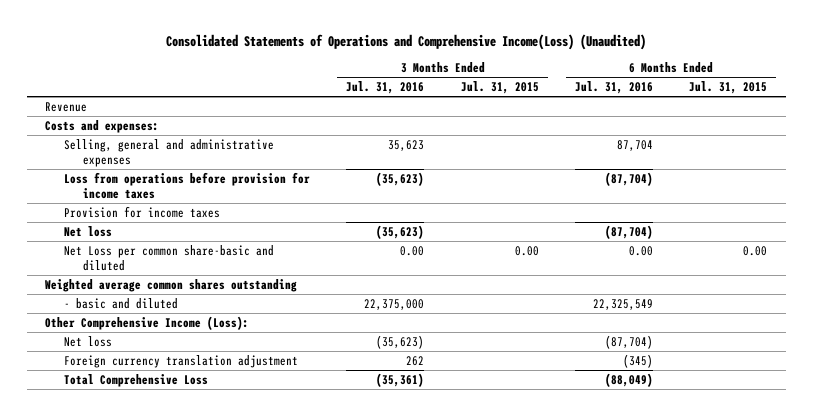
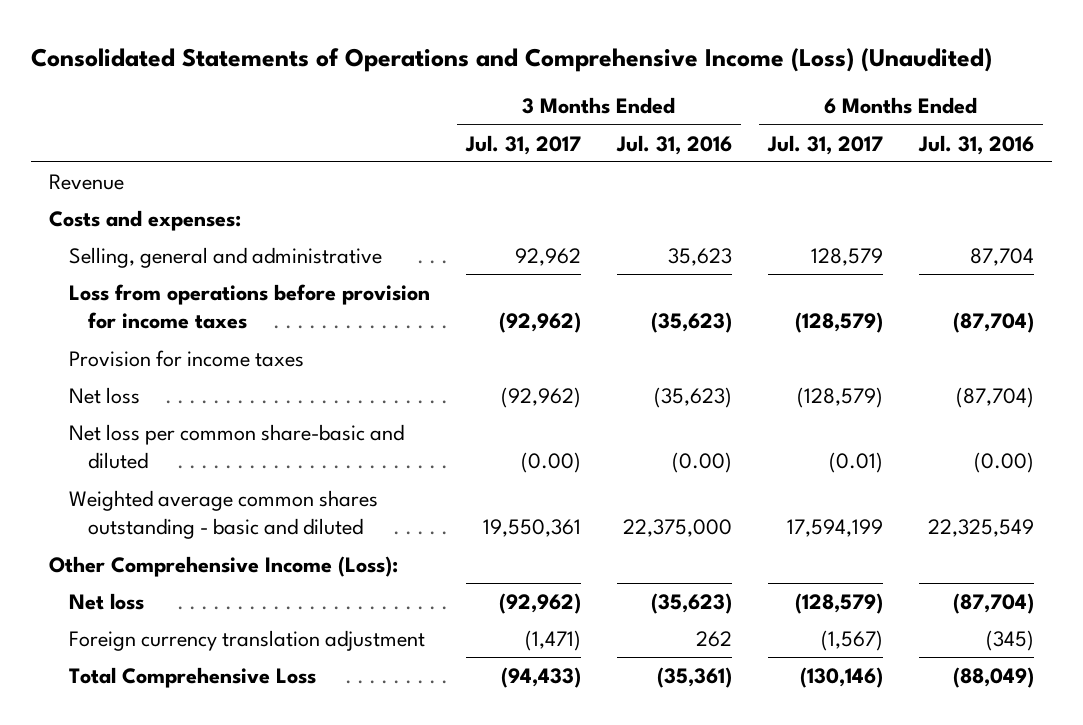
[166,34,647,51] Consolidated Statements of Operations and Comprehensive Income(Loss) (Unaudited) -> [31,47,993,72] Consolidated Statements of Operations and Comprehensive Income (Loss) (Unaudited)
[460,81,539,95] Jul. 31, 2015 -> none
[689,81,768,95] Jul. 31, 2015 -> none
none -> [464,134,581,155] Jul. 31, 2017
none -> [766,134,883,155] Jul. 31, 2017
[64,138,275,167] Selling, general and administrative expenses -> [68,246,382,268] Selling, general and administrative
[45,278,298,292] Weighted average common shares outstanding -> none
[64,244,275,271] Net Loss per common share-basic and diluted -> [68,423,404,470] Net loss per common share-basic and diluted
[400,245,425,256] 0.00 -> [671,452,732,474] (0.00)
[629,245,654,256] 0.00 -> [973,452,1034,474] (0.00)
[64,297,179,309] - basic and diluted -> [68,489,378,540] Weighted average common shares outstanding - basic and diluted

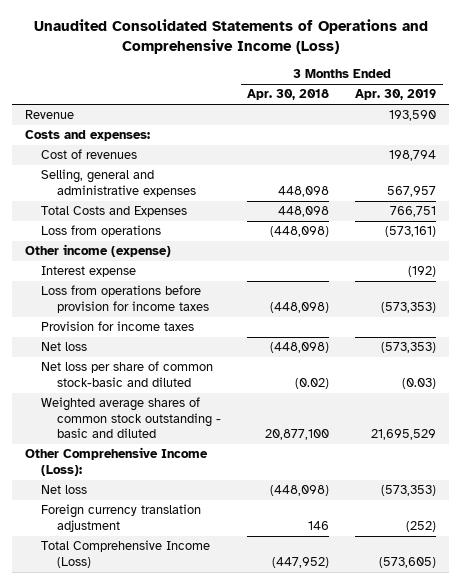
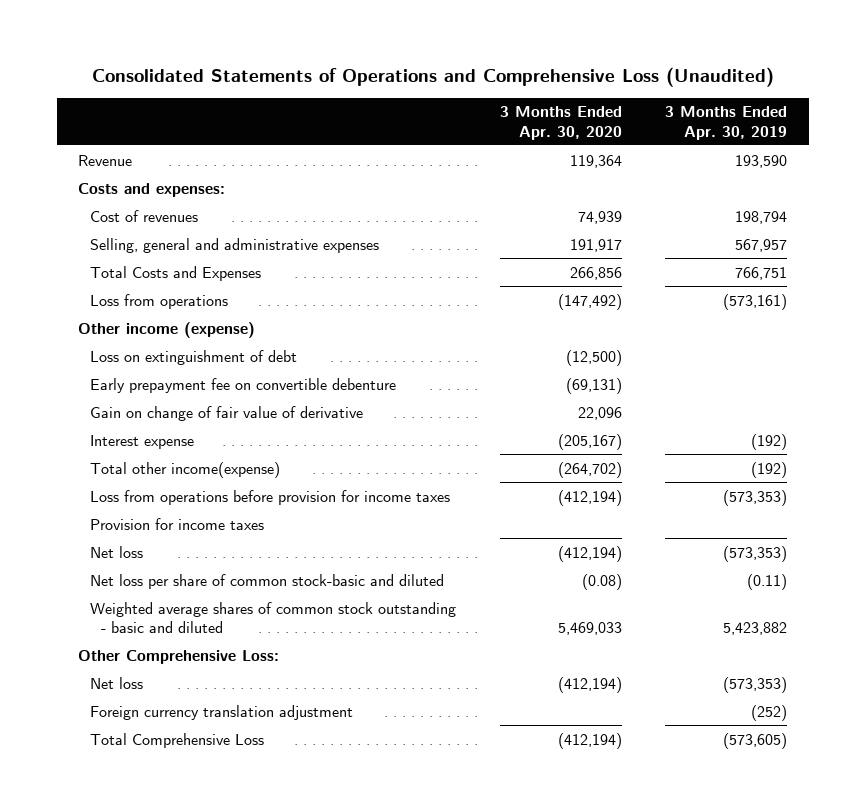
[33,19,428,55] Unaudited Consolidated Statements of Operations and Comprehensive Income (Loss) -> [91,66,774,87] Consolidated Statements of Operations and Comprehensive Loss (Unaudited)
[247,89,330,101] Apr. 30, 2018 -> none
none -> [499,106,622,140] 3 Months Ended Apr. 30, 2020
none -> [89,349,297,365] Loss on extinguishment of debt
none -> [89,377,396,393] Early prepayment fee on convertible debenture
none -> [89,405,363,421] Gain on change of fair value of derivative
none -> [89,461,280,478] Total other income(expense)
[402,377,437,389] (0.03) -> [747,573,788,590] (0.11)
[371,429,437,441] 21,695,529 -> [723,621,788,635] 5,423,882
[24,447,208,476] Other Comprehensive Income (Loss): -> [78,649,280,664] Other Comprehensive Loss:
[41,540,211,568] Total Comprehensive Income (Loss) -> [89,732,264,748] Total Comprehensive Loss

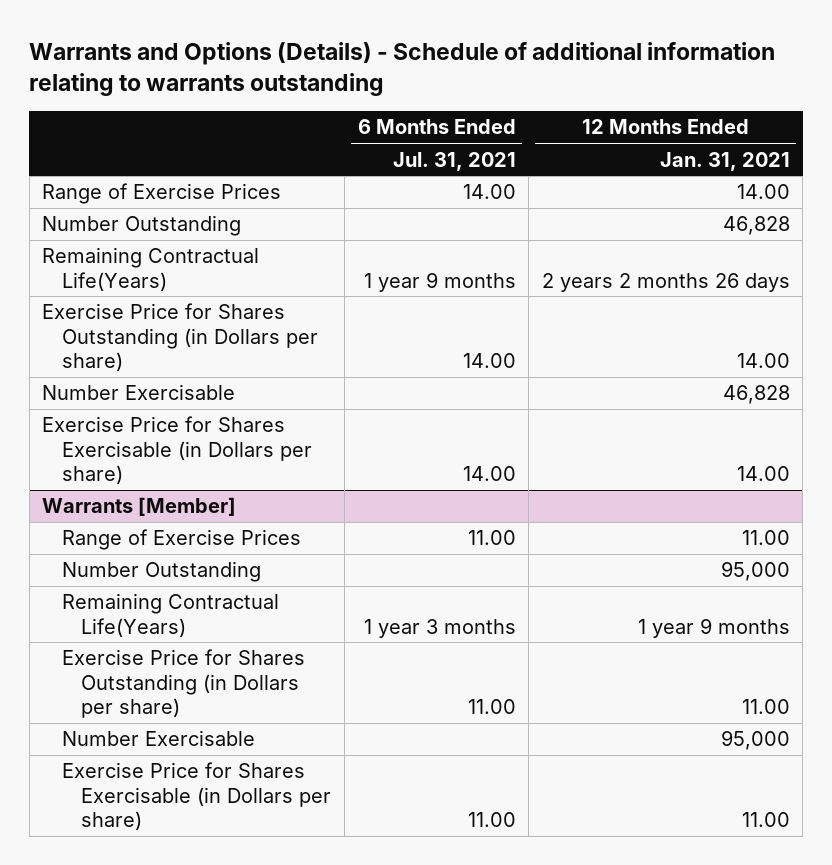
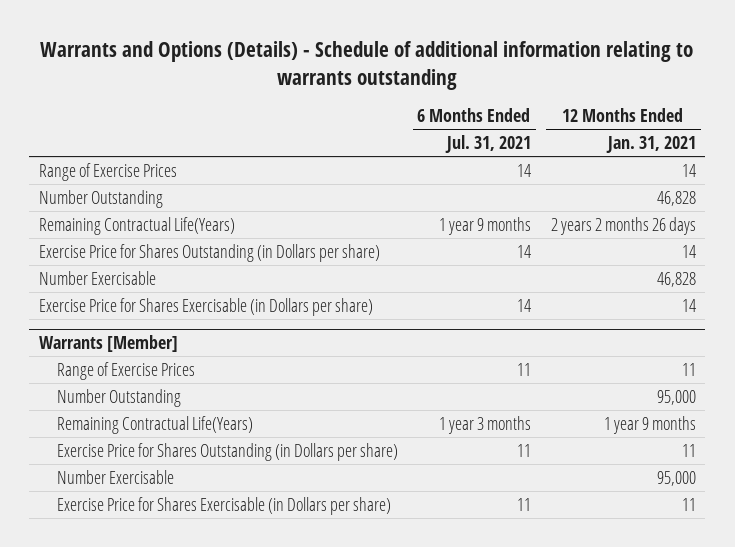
[462,184,516,200] 14.00 -> [516,163,531,177] 14
[736,184,790,200] 14.00 -> [681,163,696,177] 14
[462,352,516,368] 14.00 -> [516,244,531,258] 14
[736,352,790,368] 14.00 -> [681,244,696,258] 14
[462,465,516,481] 14.00 -> [516,298,531,312] 14
[736,465,790,481] 14.00 -> [681,298,696,312] 14
[467,530,516,546] 11.00 -> [516,362,531,376] 11
[741,530,790,546] 11.00 -> [681,362,696,376] 11
[467,698,516,714] 11.00 -> [516,443,531,457] 11
[741,698,790,714] 11.00 -> [681,443,696,457] 11
[467,811,516,827] 11.00 -> [516,497,531,511] 11
[741,811,790,827] 11.00 -> [681,497,696,511] 11

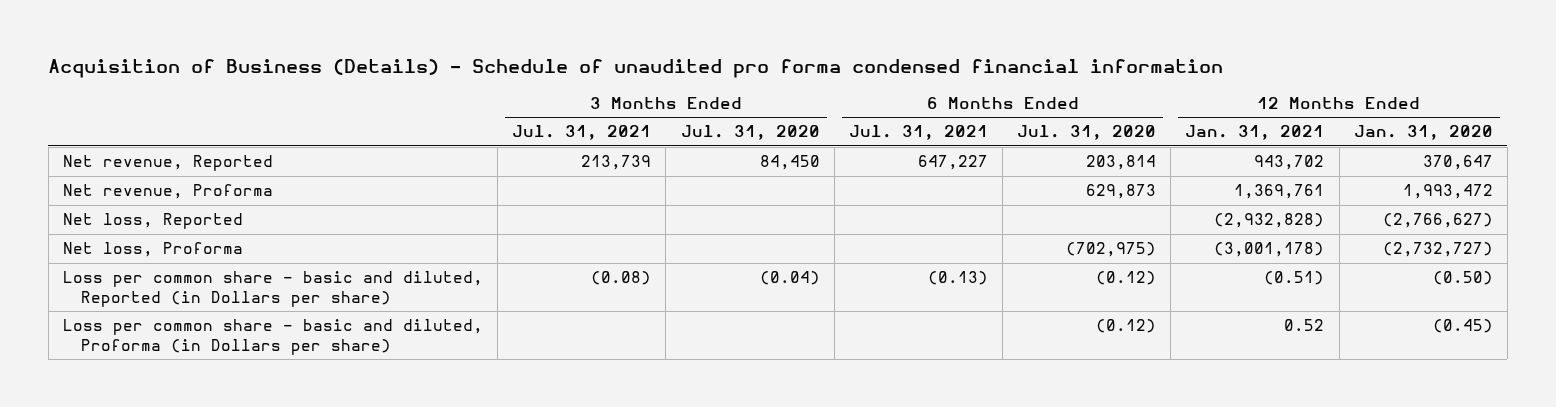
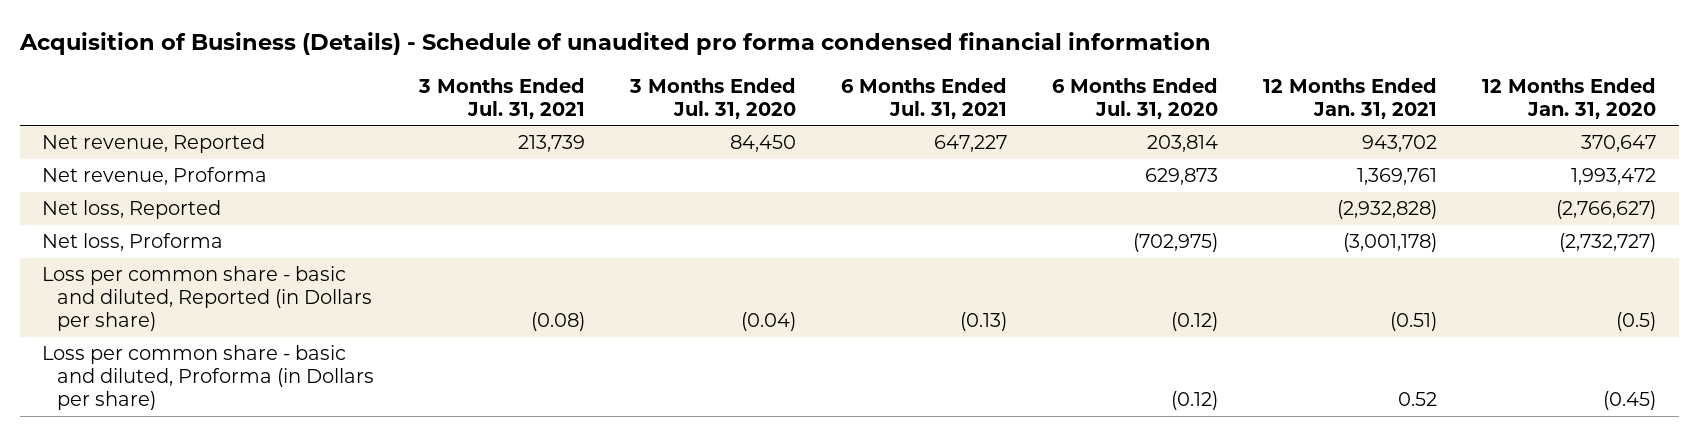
[1432,271,1493,286] (0.50) -> [1616,312,1657,332] (0.5)

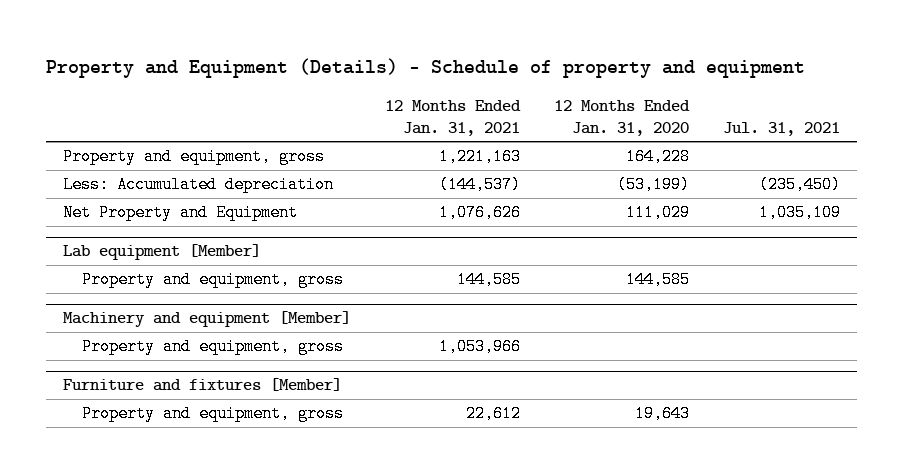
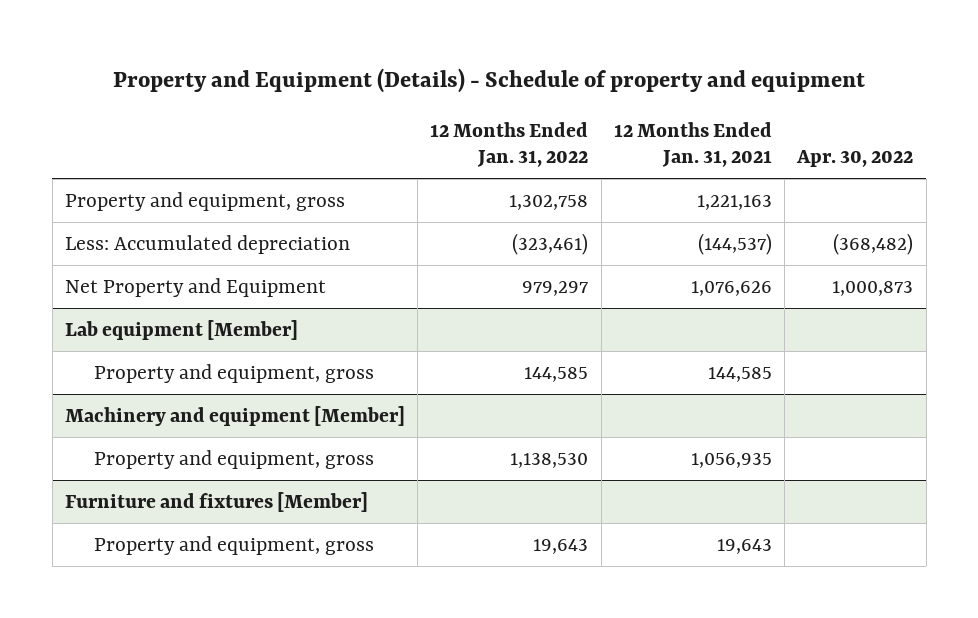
[554,99,691,136] 12 Months Ended Jan. 31, 2020 -> none
[723,121,841,136] Jul. 31, 2021 -> none
none -> [430,122,589,168] 12 Months Ended Jan. 31, 2022
none -> [796,150,914,168] Apr. 30, 2022
[439,338,522,356] 1,053,966 -> [690,452,772,468] 1,056,935
[466,405,522,423] 22,612 -> [716,538,772,554] 19,643

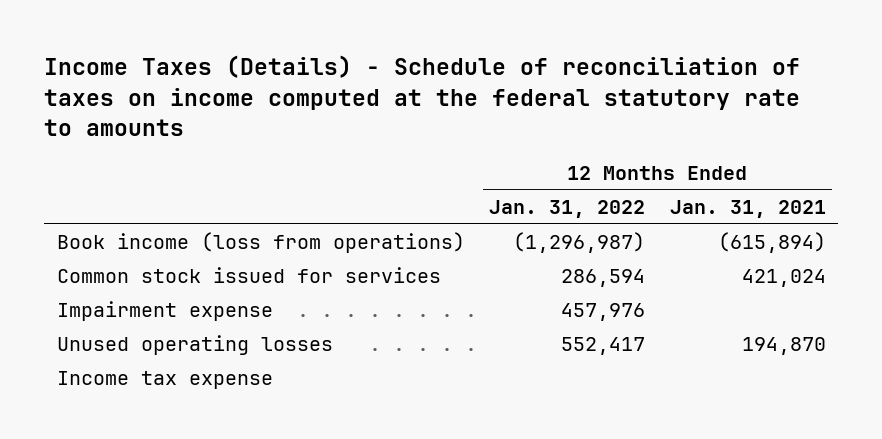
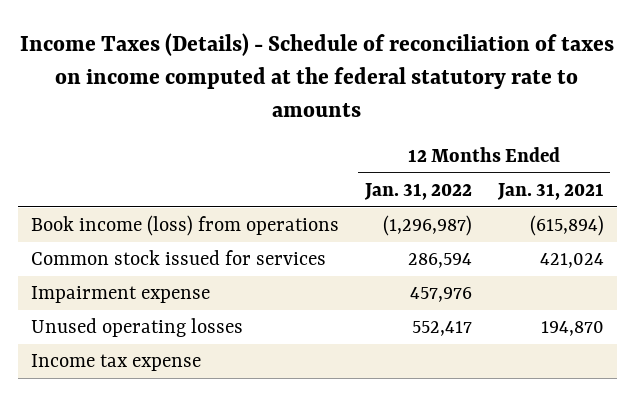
[56,232,465,254] Book income (loss from operations) -> [30,215,339,237] Book income (loss) from operations

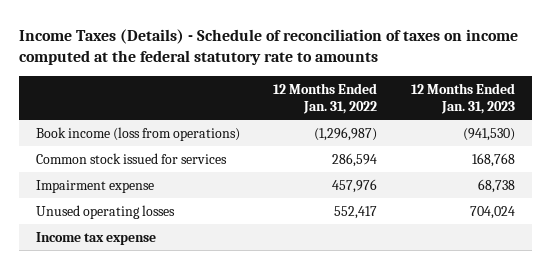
[496,182,604,200] Jan. 31, 2021 -> none
none -> [410,83,515,115] 12 Months Ended Jan. 31, 2023
[30,215,339,237] Book income (loss) from operations -> [35,126,240,141] Book income (loss from operations)

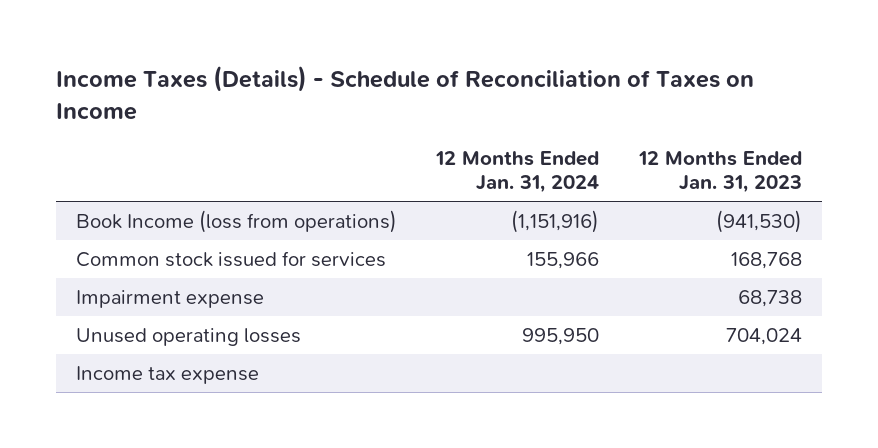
[18,28,518,66] Income Taxes (Details) - Schedule of reconciliation of taxes on income computed at the federal statutory rate to amounts -> [56,66,755,120] Income Taxes (Details) - Schedule of Reconciliation of Taxes on Income
[273,83,378,115] 12 Months Ended Jan. 31, 2022 -> none
none -> [435,151,600,194] 12 Months Ended Jan. 31, 2024
[35,126,240,141] Book income (loss from operations) -> [75,209,397,233] Book Income (loss from operations)

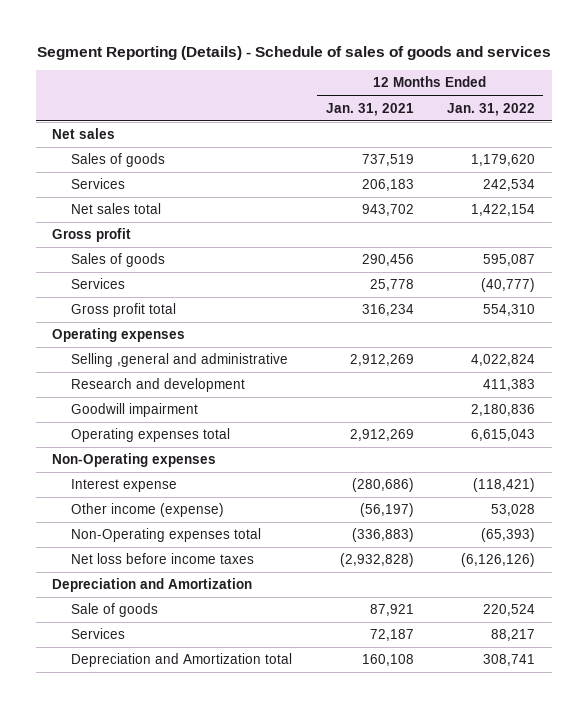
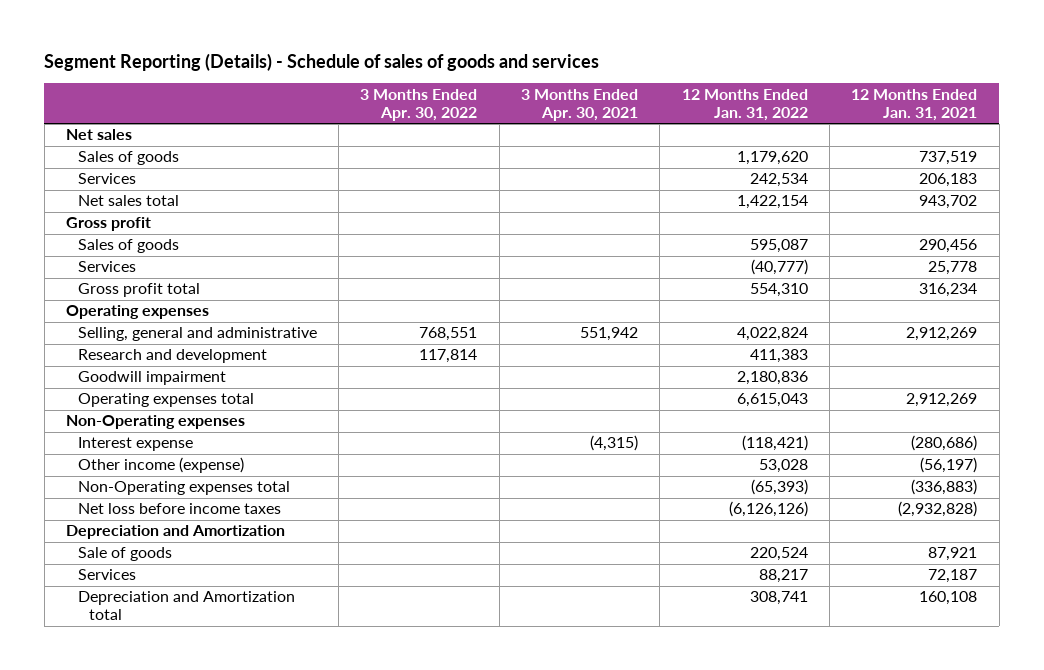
none -> [360,88,478,121] 3 Months Ended Apr. 30, 2022
none -> [520,88,638,121] 3 Months Ended Apr. 30, 2021
[71,353,289,368] Selling ,general and administrative -> [77,327,317,342] Selling, general and administrative

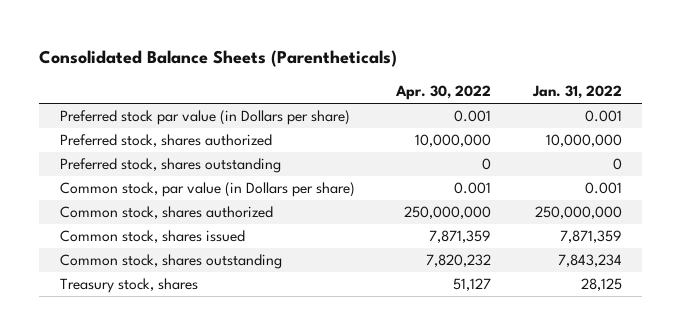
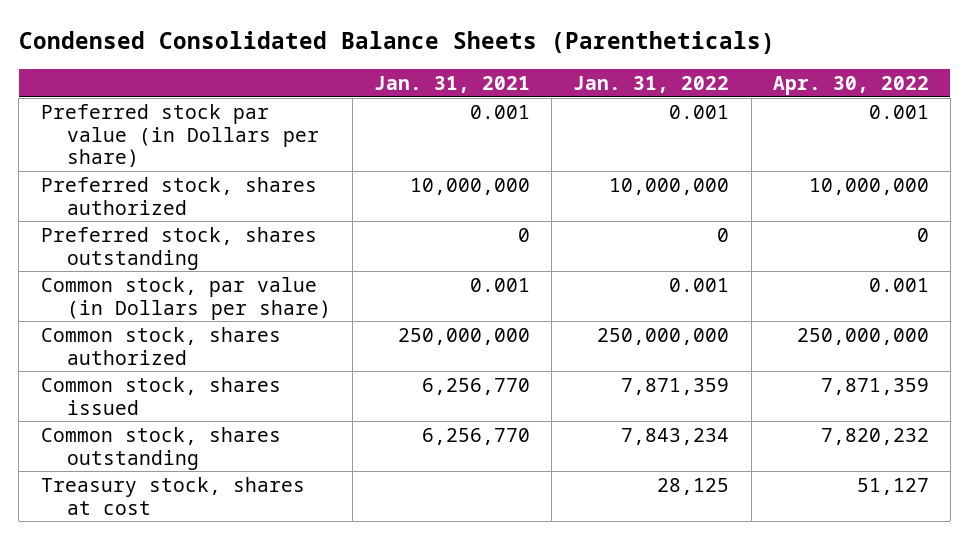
[39,50,398,68] Consolidated Balance Sheets (Parentheticals) -> [18,31,775,55] Condensed Consolidated Balance Sheets (Parentheticals)
none -> [374,75,531,93] Jan. 31, 2021
[59,278,198,294] Treasury stock, shares -> [40,476,305,515] Treasury stock, shares at cost

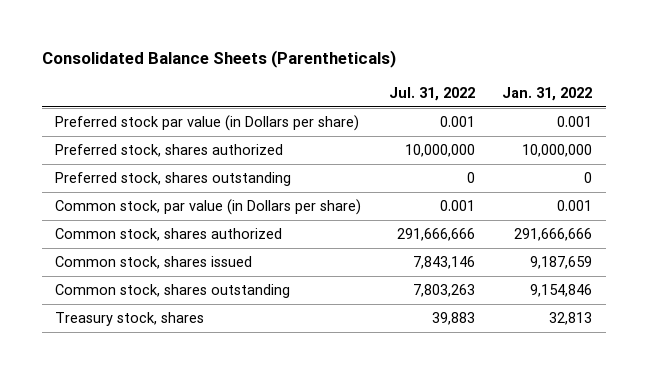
[18,31,775,55] Condensed Consolidated Balance Sheets (Parentheticals) -> [41,50,396,69] Consolidated Balance Sheets (Parentheticals)
[374,75,531,93] Jan. 31, 2021 -> none
[772,75,929,95] Apr. 30, 2022 -> none
none -> [388,86,475,101] Jul. 31, 2022
[597,327,730,345] 250,000,000 -> [514,228,593,242] 291,666,666
[621,377,730,395] 7,871,359 -> [530,256,593,270] 9,187,659
[621,427,730,445] 7,843,234 -> [530,284,593,298] 9,154,846
[40,476,305,515] Treasury stock, shares at cost -> [55,312,205,327] Treasury stock, shares
[657,477,730,495] 28,125 -> [549,312,593,326] 32,813

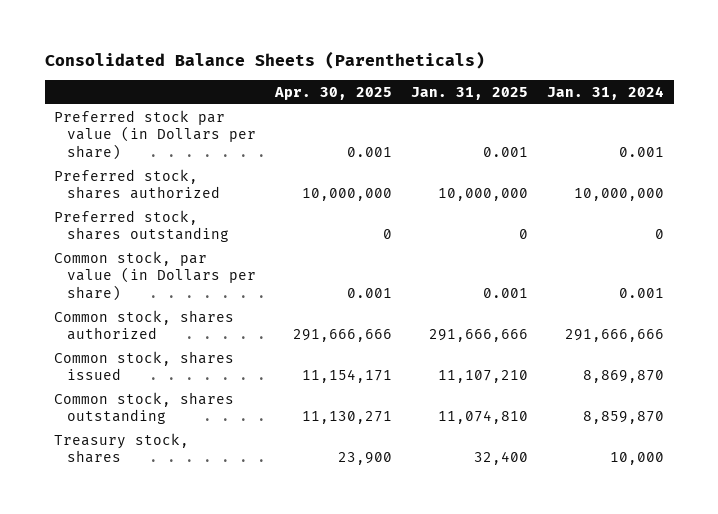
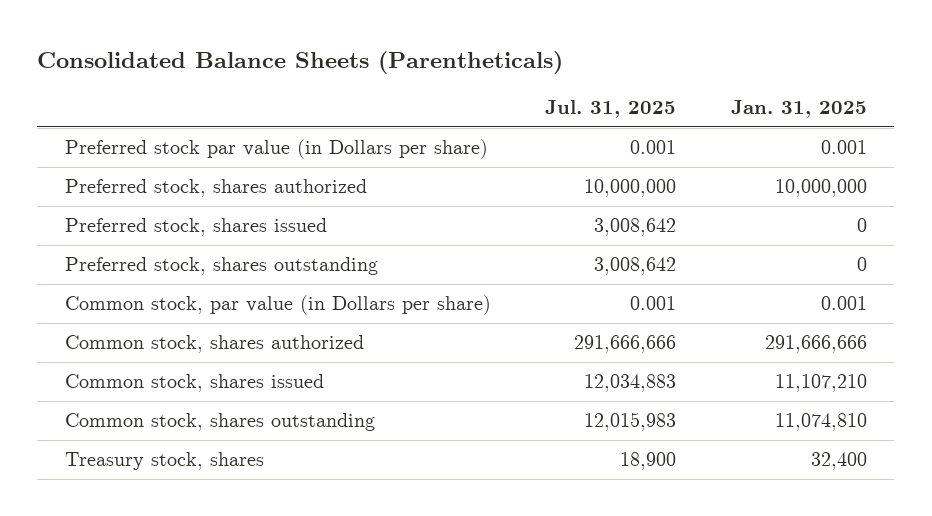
[274,86,393,100] Apr. 30, 2025 -> none
[547,85,665,100] Jan. 31, 2024 -> none
none -> [545,100,677,119] Jul. 31, 2025
none -> [64,218,327,237] Preferred stock, shares issued

